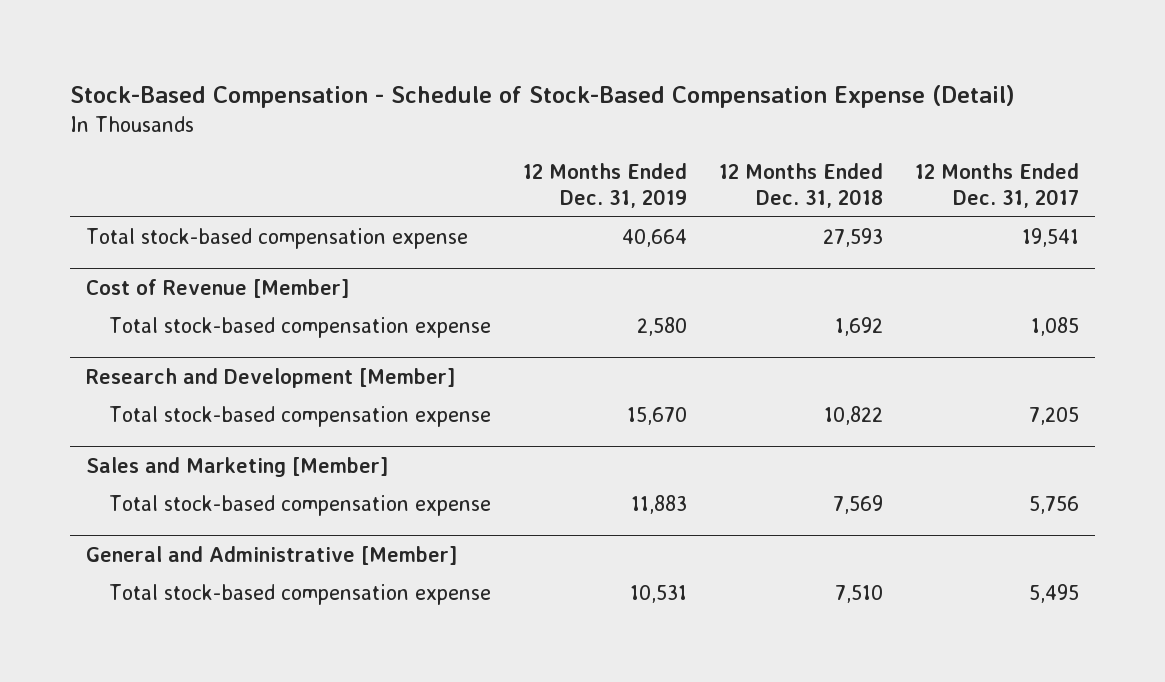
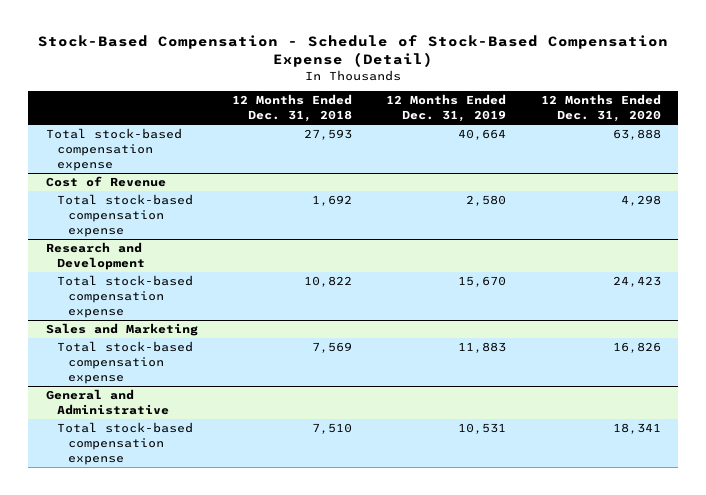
[914,163,1079,208] 12 Months Ended Dec. 31, 2017 -> none
none -> [540,94,661,123] 12 Months Ended Dec. 31, 2020
[85,279,349,299] Cost of Revenue [Member] -> [45,175,166,187] Cost of Revenue
[85,368,455,389] Research and Development [Member] -> [45,241,145,270] Research and Development
[85,457,388,478] Sales and Marketing [Member] -> [45,322,198,336] Sales and Marketing
[85,546,457,566] General and Administrative [Member] -> [45,388,169,415] General and Administrative

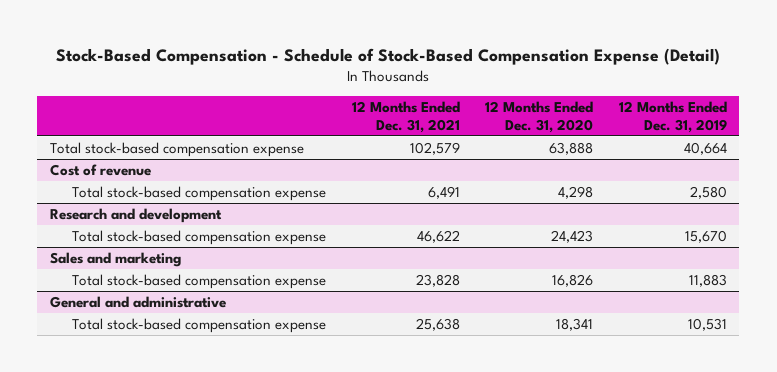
[231,94,352,123] 12 Months Ended Dec. 31, 2018 -> none
none -> [351,101,460,133] 12 Months Ended Dec. 31, 2021
[45,175,166,187] Cost of Revenue -> [50,163,152,176] Cost of revenue
[45,241,145,270] Research and Development -> [50,207,223,223] Research and development
[45,322,198,336] Sales and Marketing -> [50,251,182,267] Sales and marketing
[45,388,169,415] General and Administrative -> [50,295,227,308] General and administrative

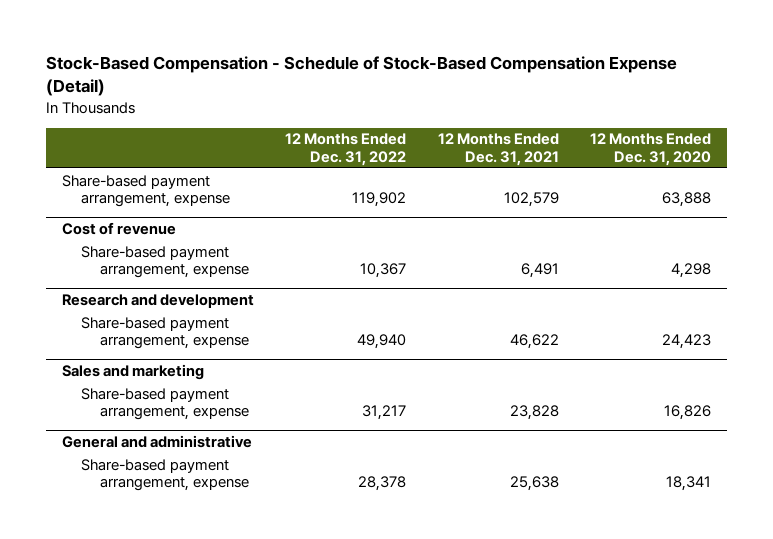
[618,101,727,133] 12 Months Ended Dec. 31, 2019 -> none
none -> [285,133,407,166] 12 Months Ended Dec. 31, 2022
[50,141,305,157] Total stock-based compensation expense -> [61,174,231,208] Share-based payment arrangement, expense
[71,185,326,201] Total stock-based compensation expense -> [81,245,250,279] Share-based payment arrangement, expense
[71,229,326,245] Total stock-based compensation expense -> [81,316,250,350] Share-based payment arrangement, expense
[71,273,326,289] Total stock-based compensation expense -> [81,387,250,421] Share-based payment arrangement, expense
[71,317,326,333] Total stock-based compensation expense -> [81,458,250,492] Share-based payment arrangement, expense

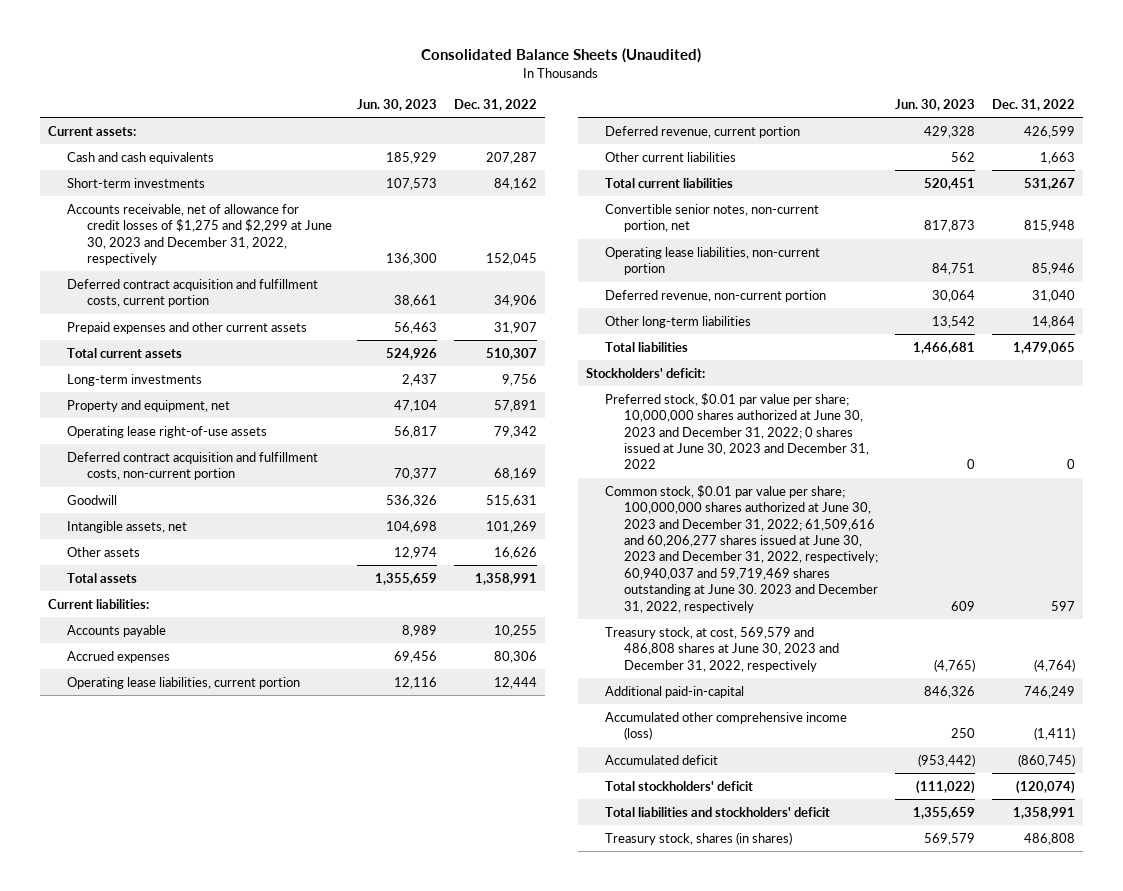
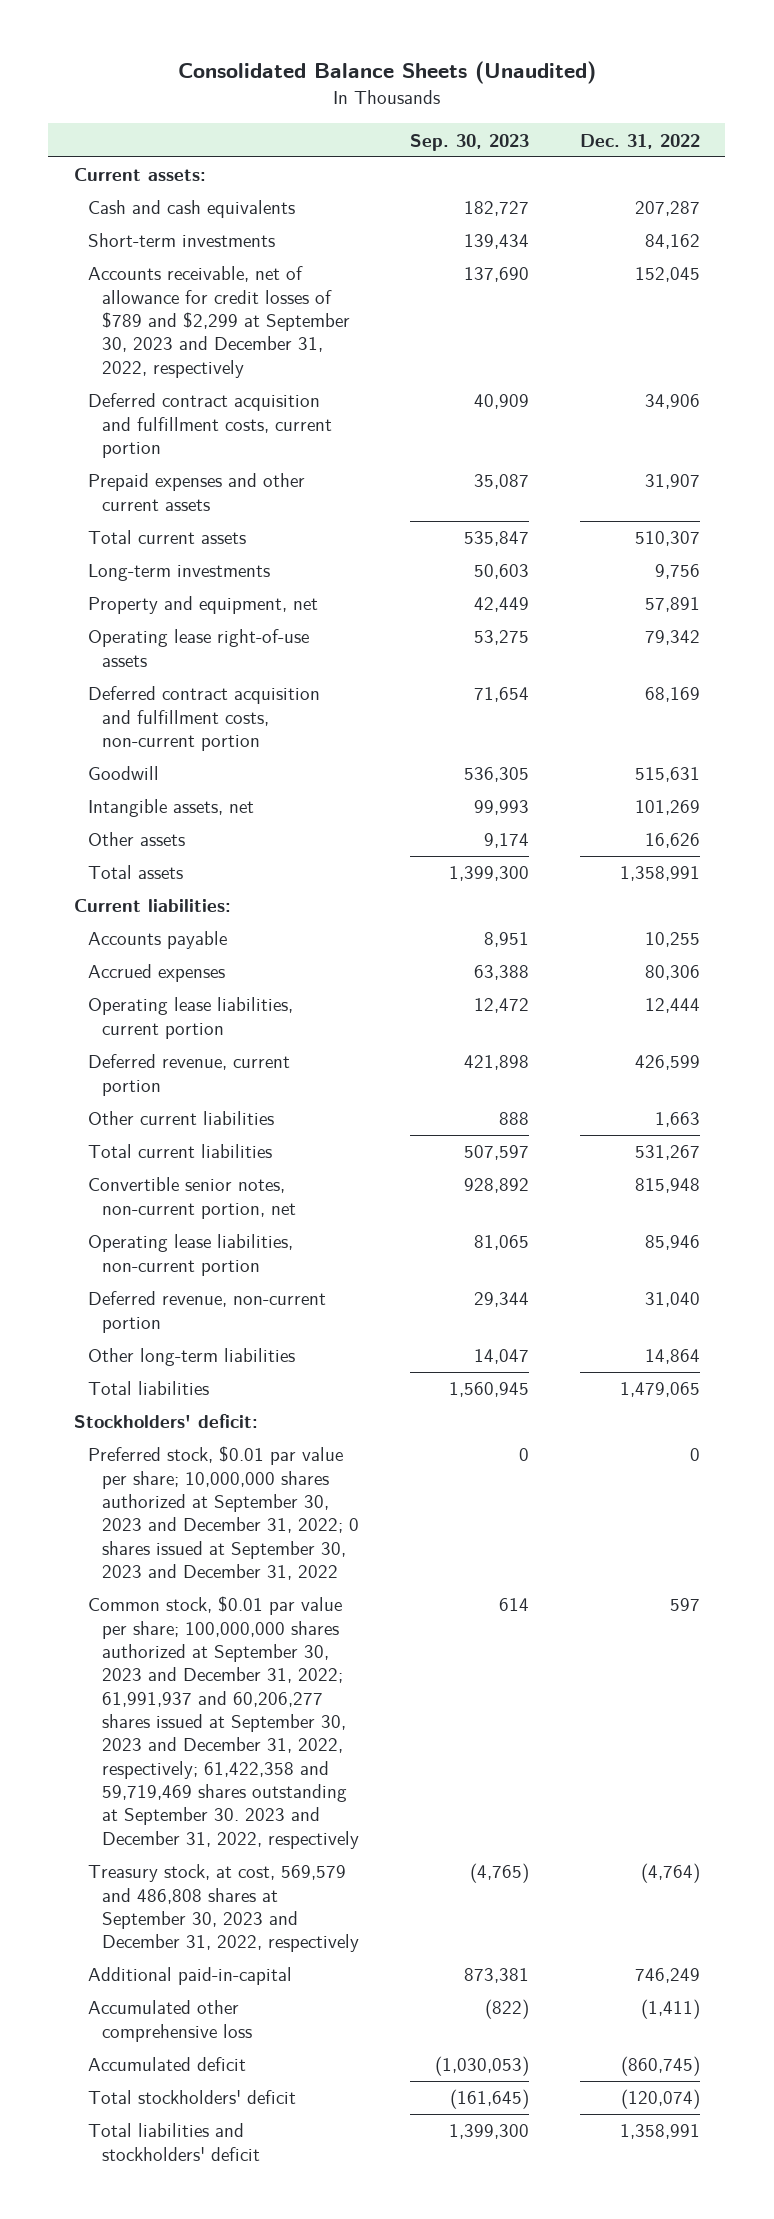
[357,98,438,111] Jun. 30, 2023 -> none
none -> [410,133,530,151] Sep. 30, 2023
[67,203,332,265] Accounts receivable, net of allowance for credit losses of $1,275 and $2,299 at June 30, 2023 and December 31, 2022, respectively -> [88,266,351,378] Accounts receivable, net of allowance for credit losses of $789 and $2,299 at September 30, 2023 and December 31, 2022, respectively
[605,392,870,470] Preferred stock, $0.01 par value per share; 10,000,000 shares authorized at June 30, 2023 and December 31, 2022; 0 shares issued at June 30, 2023 and December 31, 2022 -> [88,1446,360,1580] Preferred stock, $0.01 par value per share; 10,000,000 shares authorized at September 30, 2023 and December 31, 2022; 0 shares issued at September 30, 2023 and December 31, 2022
[605,484,879,613] Common stock, $0.01 par value per share; 100,000,000 shares authorized at June 30, 2023 and December 31, 2022; 61,509,616 and 60,206,277 shares issued at June 30, 2023 and December 31, 2022, respectively; 60,940,037 and 59,719,469 shares outstanding at June 30. 2023 and December 31, 2022, respectively -> [88,1596,360,1849] Common stock, $0.01 par value per share; 100,000,000 shares authorized at September 30, 2023 and December 31, 2022; 61,991,937 and 60,206,277 shares issued at September 30, 2023 and December 31, 2022, respectively; 61,422,358 and 59,719,469 shares outstanding at September 30. 2023 and December 31, 2022, respectively
[605,626,840,672] Treasury stock, at cost, 569,579 and 486,808 shares at June 30, 2023 and December 31, 2022, respectively -> [88,1864,360,1953] Treasury stock, at cost, 569,579 and 486,808 shares at September 30, 2023 and December 31, 2022, respectively
[605,711,848,741] Accumulated other comprehensive income (loss) -> [88,2000,253,2042] Accumulated other comprehensive loss
[605,831,793,845] Treasury stock, shares (in shares) -> none

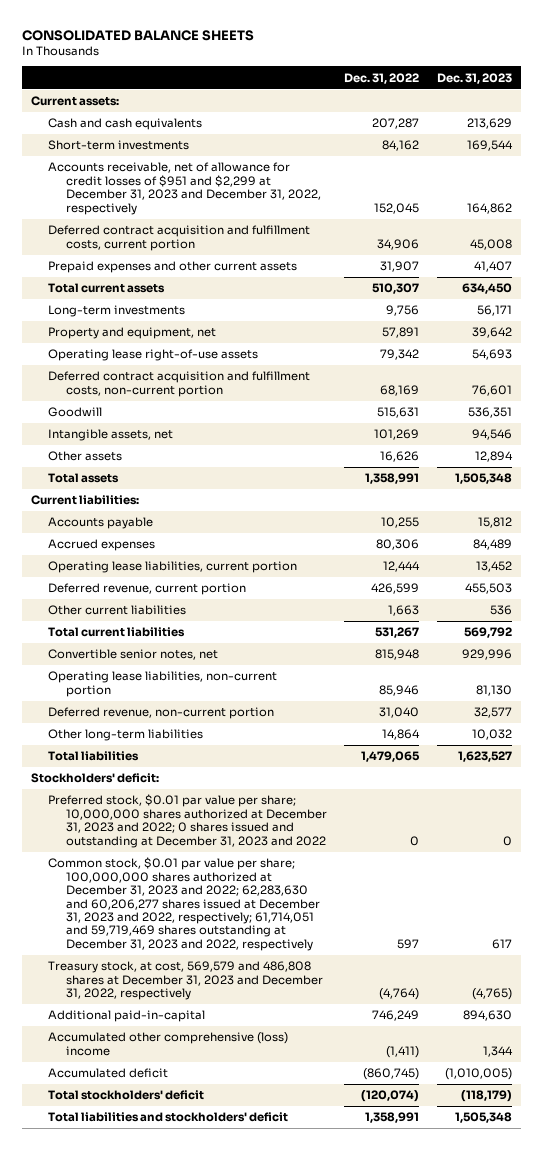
[177,61,596,85] Consolidated Balance Sheets (Unaudited) -> [22,29,255,41] CONSOLIDATED BALANCE SHEETS
[410,133,530,151] Sep. 30, 2023 -> none
none -> [436,72,512,84] Dec. 31, 2023
[88,266,351,378] Accounts receivable, net of allowance for credit losses of $789 and $2,299 at September 30, 2023 and December 31, 2022, respectively -> [48,162,321,215] Accounts receivable, net of allowance for credit losses of $951 and $2,299 at December 31, 2023 and December 31, 2022, respectively
[88,1177,297,1219] Convertible senior notes, non-current portion, net -> [48,649,219,661] Convertible senior notes, net
[88,1446,360,1580] Preferred stock, $0.01 par value per share; 10,000,000 shares authorized at September 30, 2023 and December 31, 2022; 0 shares issued at September 30, 2023 and December 31, 2022 -> [48,794,327,848] Preferred stock, $0.01 par value per share; 10,000,000 shares authorized at December 31, 2023 and 2022; 0 shares issued and outstanding at December 31, 2023 and 2022
[88,1596,360,1849] Common stock, $0.01 par value per share; 100,000,000 shares authorized at September 30, 2023 and December 31, 2022; 61,991,937 and 60,206,277 shares issued at September 30, 2023 and December 31, 2022, respectively; 61,422,358 and 59,719,469 shares outstanding at September 30. 2023 and December 31, 2022, respectively -> [48,857,320,951] Common stock, $0.01 par value per share; 100,000,000 shares authorized at December 31, 2023 and 2022; 62,283,630 and 60,206,277 shares issued at December 31, 2023 and 2022, respectively; 61,714,051 and 59,719,469 shares outstanding at December 31, 2023 and 2022, respectively
[88,1864,360,1953] Treasury stock, at cost, 569,579 and 486,808 shares at September 30, 2023 and December 31, 2022, respectively -> [48,961,323,1001] Treasury stock, at cost, 569,579 and 486,808 shares at December 31, 2023 and December 31, 2022, respectively
[88,2000,253,2042] Accumulated other comprehensive loss -> [48,1032,289,1056] Accumulated other comprehensive (loss) income

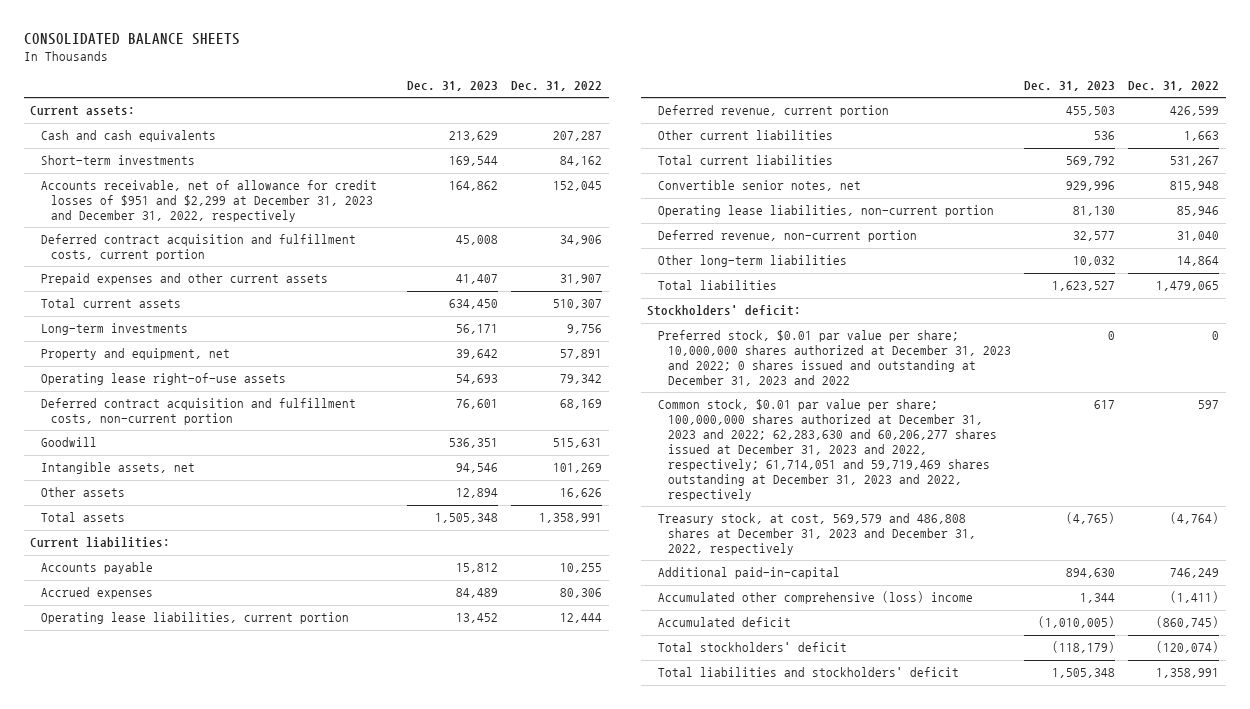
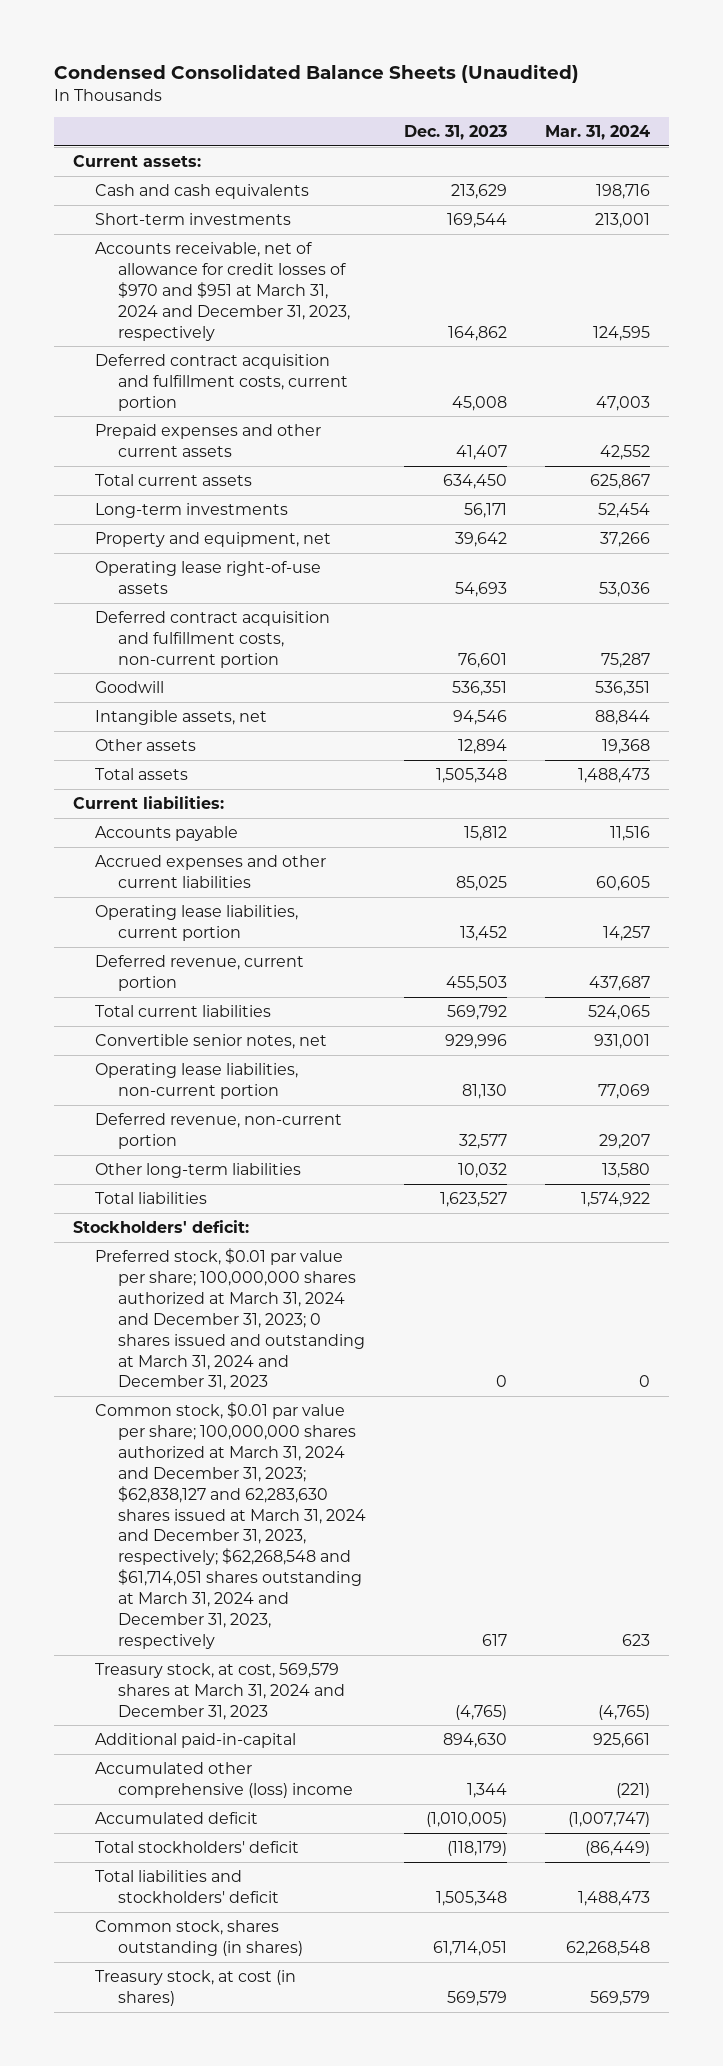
[23,33,240,46] CONSOLIDATED BALANCE SHEETS -> [53,63,579,83] Condensed Consolidated Balance Sheets (Unaudited)
[511,81,603,92] Dec. 31, 2022 -> none
none -> [545,124,651,140] Mar. 31, 2024
[40,180,377,223] Accounts receivable, net of allowance for credit losses of $951 and $2,299 at December 31, 2023 and December 31, 2022, respectively -> [95,241,350,341] Accounts receivable, net of allowance for credit losses of $970 and $951 at March 31, 2024 and December 31, 2023, respectively
[40,587,153,600] Accrued expenses -> [95,854,327,888] Accrued expenses and other current liabilities
[456,588,499,599] 84,489 -> [456,875,508,891] 85,025
[657,130,833,141] Other current liabilities -> none
[657,330,1012,386] Preferred stock, $0.01 par value per share; 10,000,000 shares authorized at December 31, 2023 and 2022; 0 shares issued and outstanding at December 31, 2023 and 2022 -> [95,1247,365,1391] Preferred stock, $0.01 par value per share; 100,000,000 shares authorized at March 31, 2024 and December 31, 2023; 0 shares issued and outstanding at March 31, 2024 and December 31, 2023
[657,399,998,501] Common stock, $0.01 par value per share; 100,000,000 shares authorized at December 31, 2023 and 2022; 62,283,630 and 60,206,277 shares issued at December 31, 2023 and 2022, respectively; 61,714,051 and 59,719,469 shares outstanding at December 31, 2023 and 2022, respectively -> [95,1401,366,1649] Common stock, $0.01 par value per share; 100,000,000 shares authorized at March 31, 2024 and December 31, 2023; $62,838,127 and 62,283,630 shares issued at March 31, 2024 and December 31, 2023, respectively; $62,268,548 and $61,714,051 shares outstanding at March 31, 2024 and December 31, 2023, respectively
[657,513,977,556] Treasury stock, at cost, 569,579 and 486,808 shares at December 31, 2023 and December 31, 2022, respectively -> [95,1662,345,1720] Treasury stock, at cost, 569,579 shares at March 31, 2024 and December 31, 2023
none -> [95,1919,303,1956] Common stock, shares outstanding (in shares)
none -> [95,1969,297,2006] Treasury stock, at cost (in shares)

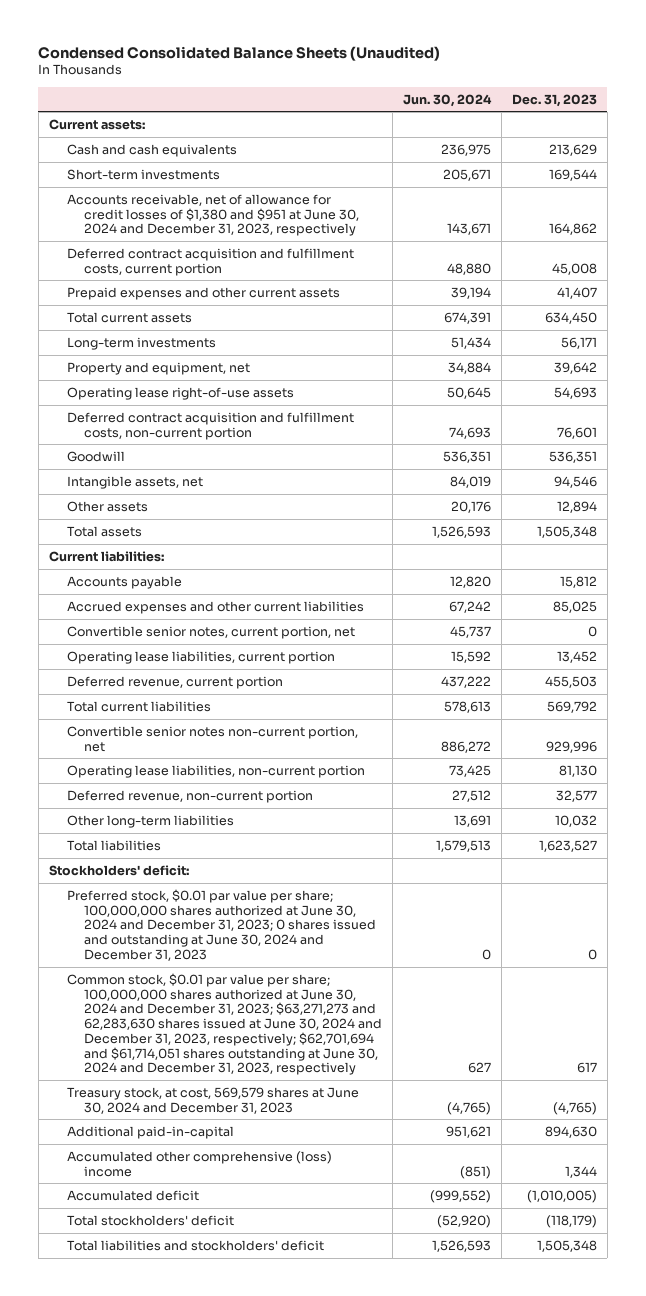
[545,124,651,140] Mar. 31, 2024 -> none
none -> [403,93,493,107] Jun. 30, 2024
[95,241,350,341] Accounts receivable, net of allowance for credit losses of $970 and $951 at March 31, 2024 and December 31, 2023, respectively -> [66,193,360,237] Accounts receivable, net of allowance for credit losses of $1,380 and $951 at June 30, 2024 and December 31, 2023, respectively
none -> [66,625,355,639] Convertible senior notes, current portion, net
[95,1033,328,1049] Convertible senior notes, net -> [66,725,358,752] Convertible senior notes non-current portion, net
[95,1247,365,1391] Preferred stock, $0.01 par value per share; 100,000,000 shares authorized at March 31, 2024 and December 31, 2023; 0 shares issued and outstanding at March 31, 2024 and December 31, 2023 -> [66,888,377,961] Preferred stock, $0.01 par value per share; 100,000,000 shares authorized at June 30, 2024 and December 31, 2023; 0 shares issued and outstanding at June 30, 2024 and December 31, 2023
[95,1401,366,1649] Common stock, $0.01 par value per share; 100,000,000 shares authorized at March 31, 2024 and December 31, 2023; $62,838,127 and 62,283,630 shares issued at March 31, 2024 and December 31, 2023, respectively; $62,268,548 and $61,714,051 shares outstanding at March 31, 2024 and December 31, 2023, respectively -> [66,972,383,1076] Common stock, $0.01 par value per share; 100,000,000 shares authorized at June 30, 2024 and December 31, 2023; $63,271,273 and 62,283,630 shares issued at June 30, 2024 and December 31, 2023, respectively; $62,701,694 and $61,714,051 shares outstanding at June 30, 2024 and December 31, 2023, respectively
[95,1662,345,1720] Treasury stock, at cost, 569,579 shares at March 31, 2024 and December 31, 2023 -> [66,1086,359,1114] Treasury stock, at cost, 569,579 shares at June 30, 2024 and December 31, 2023
[95,1919,303,1956] Common stock, shares outstanding (in shares) -> none
[95,1969,297,2006] Treasury stock, at cost (in shares) -> none

